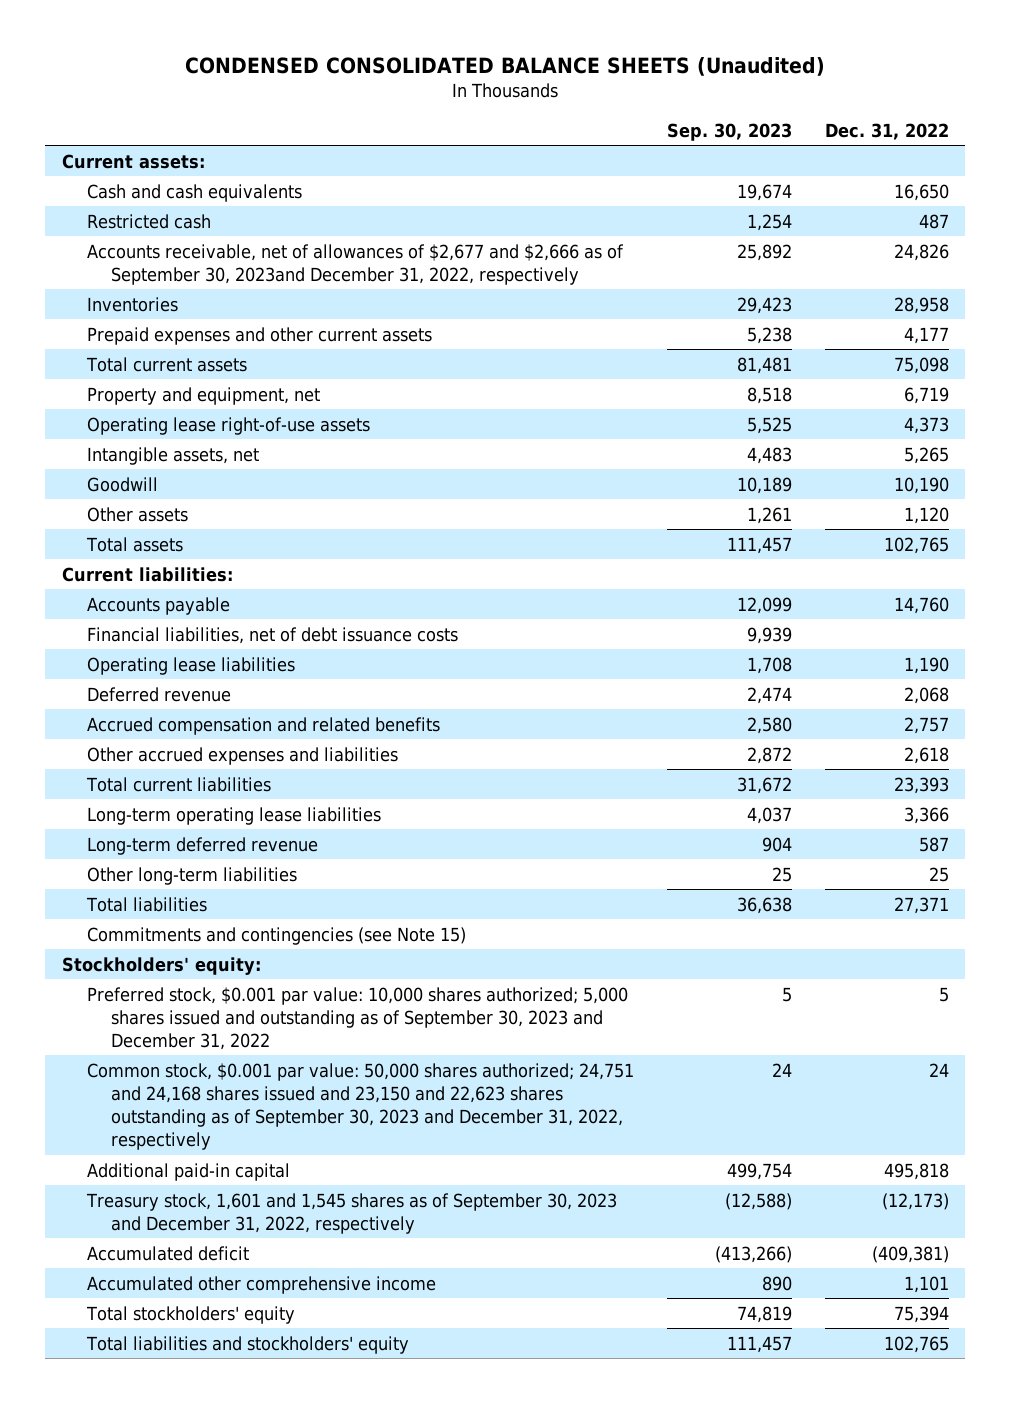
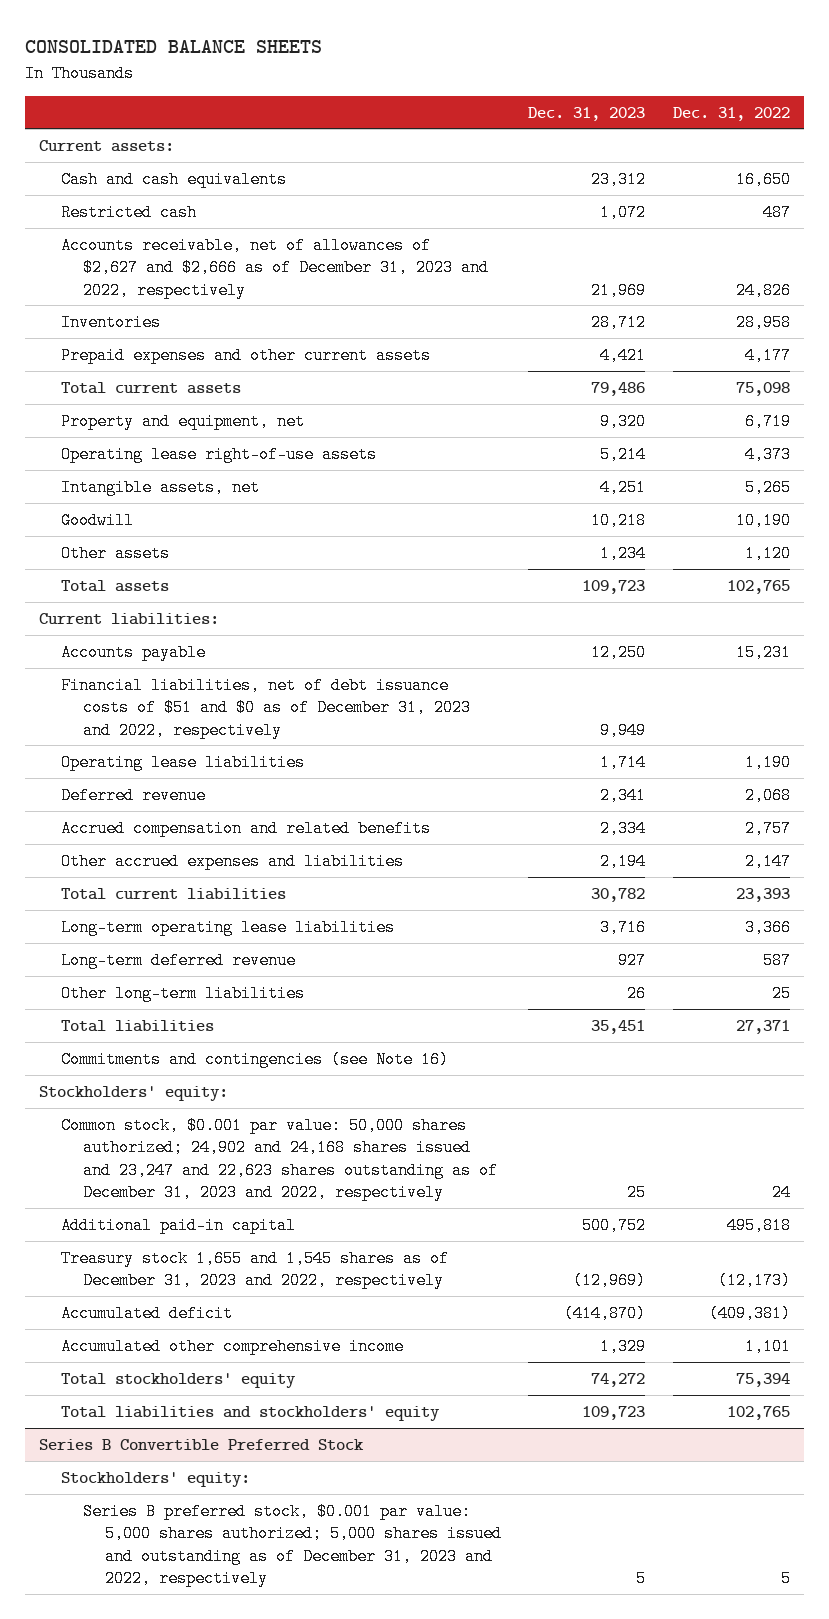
[185,57,826,77] CONDENSED CONSOLIDATED BALANCE SHEETS (Unaudited) -> [24,39,322,53] CONSOLIDATED BALANCE SHEETS
[666,122,792,141] Sep. 30, 2023 -> none
none -> [528,106,646,121] Dec. 31, 2023
[86,243,624,285] Accounts receivable, net of allowances of $2,677 and $2,666 as of September 30, 2023and December 31, 2022, respectively -> [60,236,489,299] Accounts receivable, net of allowances of $2,627 and $2,666 as of December 31, 2023 and 2022, respectively
[893,596,949,614] 14,760 -> [736,643,792,661] 15,231
[86,626,458,644] Financial liabilities, net of debt issuance costs -> [60,676,471,739] Financial liabilities, net of debt issuance costs of $51 and $0 as of December 31, 2023 and 2022, respectively
[903,746,949,764] 2,618 -> [745,852,792,870] 2,147
[86,926,466,945] Commitments and contingencies (see Note 15) -> [60,1050,449,1068] Commitments and contingencies (see Note 16)
[86,986,628,1050] Preferred stock, $0.001 par value: 10,000 shares authorized; 5,000 shares issued and outstanding as of September 30, 2023 and December 31, 2022 -> none
[86,1062,634,1151] Common stock, $0.001 par value: 50,000 shares authorized; 24,751 and 24,168 shares issued and 23,150 and 22,623 shares outstanding as of September 30, 2023 and December 31, 2022, respectively -> [60,1116,498,1202] Common stock, $0.001 par value: 50,000 shares authorized; 24,902 and 24,168 shares issued and 23,247 and 22,623 shares outstanding as of December 31, 2023 and 2022, respectively
[85,1192,617,1234] Treasury stock, 1,601 and 1,545 shares as of September 30, 2023 and December 31, 2022, respectively -> [60,1249,449,1290] Treasury stock 1,655 and 1,545 shares as of December 31, 2023 and 2022, respectively
none -> [38,1438,364,1450] Series B Convertible Preferred Stock
none -> [60,1471,250,1487] Stockholders' equity:
none -> [82,1502,502,1588] Series B preferred stock, $0.001 par value: 5,000 shares authorized; 5,000 shares issued and outstanding as of December 31, 2023 and 2022, respectively

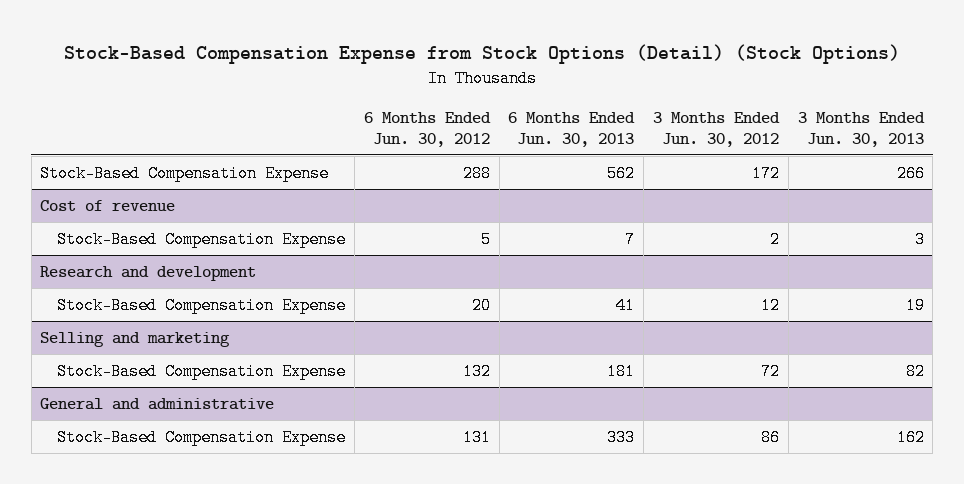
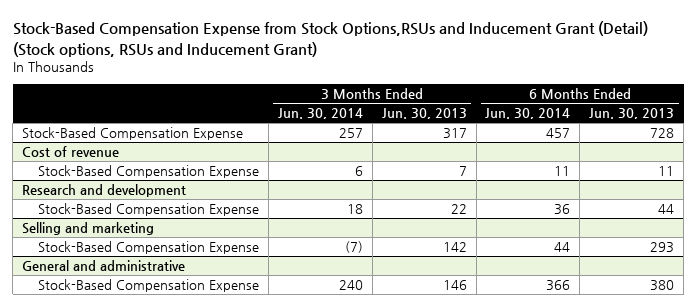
[64,44,901,65] Stock-Based Compensation Expense from Stock Options (Detail) (Stock Options) -> [12,21,648,57] Stock-Based Compensation Expense from Stock Options,RSUs and Inducement Grant (Detail) (Stock options, RSUs and Inducement Grant)
[363,112,491,147] 6 Months Ended Jun. 30, 2012 -> none
[653,112,781,147] 3 Months Ended Jun. 30, 2012 -> none
none -> [277,108,363,120] Jun. 30, 2014
none -> [485,108,571,120] Jun. 30, 2014
[607,164,636,182] 562 -> [650,128,675,139] 728
[896,164,925,182] 266 -> [442,128,467,140] 317
[625,230,636,248] 7 -> [658,166,675,177] 11
[914,230,925,248] 3 -> [458,166,467,177] 7
[616,296,636,314] 41 -> [658,204,675,215] 44
[905,296,925,314] 19 -> [450,204,467,215] 22
[607,362,636,380] 181 -> [650,242,675,254] 293
[905,362,925,380] 82 -> [442,242,467,253] 142
[607,428,636,446] 333 -> [650,280,675,292] 380
[896,428,925,446] 162 -> [442,280,467,291] 146

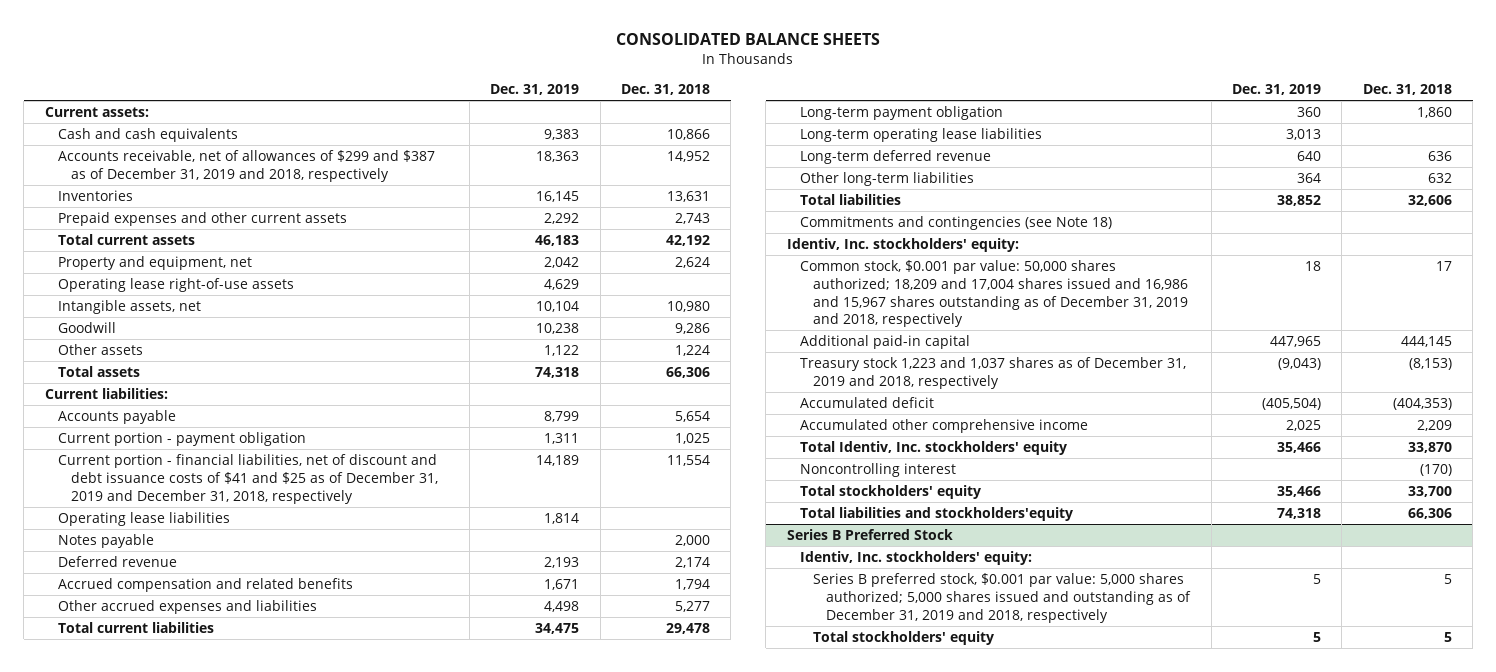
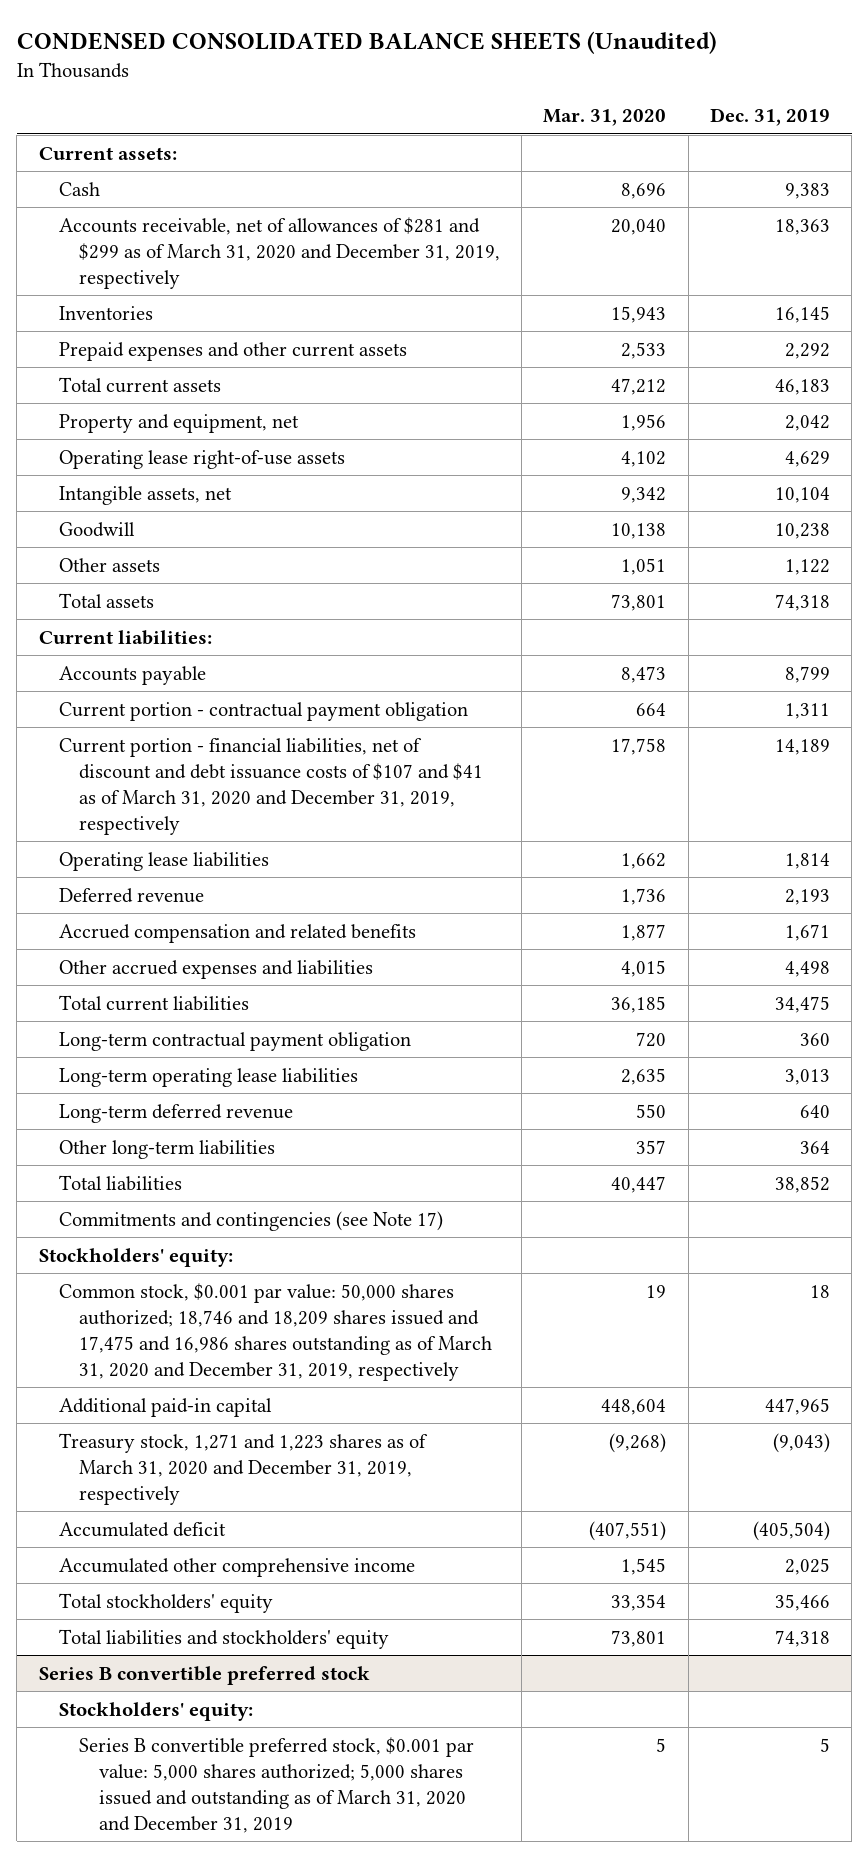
[616,33,881,46] CONSOLIDATED BALANCE SHEETS -> [16,31,717,55] CONDENSED CONSOLIDATED BALANCE SHEETS (Unaudited)
[620,84,710,96] Dec. 31, 2018 -> none
none -> [543,109,667,127] Mar. 31, 2020
[57,127,238,142] Cash and cash equivalents -> [58,181,100,196] Cash
[57,149,435,182] Accounts receivable, net of allowances of $299 and $387 as of December 31, 2019 and 2018, respectively -> [58,216,500,289] Accounts receivable, net of allowances of $281 and $299 as of March 31, 2020 and December 31, 2019, respectively
[57,431,306,446] Current portion - payment obligation -> [58,701,468,721] Current portion - contractual payment obligation
[57,453,439,504] Current portion - financial liabilities, net of discount and debt issuance costs of $41 and $25 as of December 31, 2019 and December 31, 2018, respectively -> [58,737,483,835] Current portion - financial liabilities, net of discount and debt issuance costs of $107 and $41 as of March 31, 2020 and December 31, 2019, respectively
[57,533,154,548] Notes payable -> none
[799,105,1003,120] Long-term payment obligation -> [58,1031,411,1051] Long-term contractual payment obligation
[799,215,1112,230] Commitments and contingencies (see Note 18) -> [58,1210,443,1231] Commitments and contingencies (see Note 17)
[786,237,1019,252] Identiv, Inc. stockholders' equity: -> [38,1247,233,1267] Stockholders' equity:
[799,259,1189,328] Common stock, $0.001 par value: 50,000 shares authorized; 18,209 and 17,004 shares issued and 16,986 and 15,967 shares outstanding as of December 31, 2019 and 2018, respectively -> [58,1282,492,1381] Common stock, $0.001 par value: 50,000 shares authorized; 18,746 and 18,209 shares issued and 17,475 and 16,986 shares outstanding as of March 31, 2020 and December 31, 2019, respectively
[799,356,1186,389] Treasury stock 1,223 and 1,037 shares as of December 31, 2019 and 2018, respectively -> [58,1432,428,1505] Treasury stock, 1,271 and 1,223 shares as of March 31, 2020 and December 31, 2019, respectively
[799,440,1067,455] Total Identiv, Inc. stockholders' equity -> none
[799,462,956,477] Noncontrolling interest -> none
[813,630,995,645] Total stockholders' equity -> none
[799,506,1073,521] Total liabilities and stockholders'equity -> [58,1628,389,1649] Total liabilities and stockholders' equity
[786,528,953,540] Series B Preferred Stock -> [38,1665,370,1685] Series B convertible preferred stock
[799,550,1032,565] Identiv, Inc. stockholders' equity: -> [58,1701,253,1721] Stockholders' equity:
[813,572,1192,623] Series B preferred stock, $0.001 par value: 5,000 shares authorized; 5,000 shares issued and outstanding as of December 31, 2019 and 2018, respectively -> [78,1736,474,1833] Series B convertible preferred stock, $0.001 par value: 5,000 shares authorized; 5,000 shares issued and outstanding as of March 31, 2020 and December 31, 2019

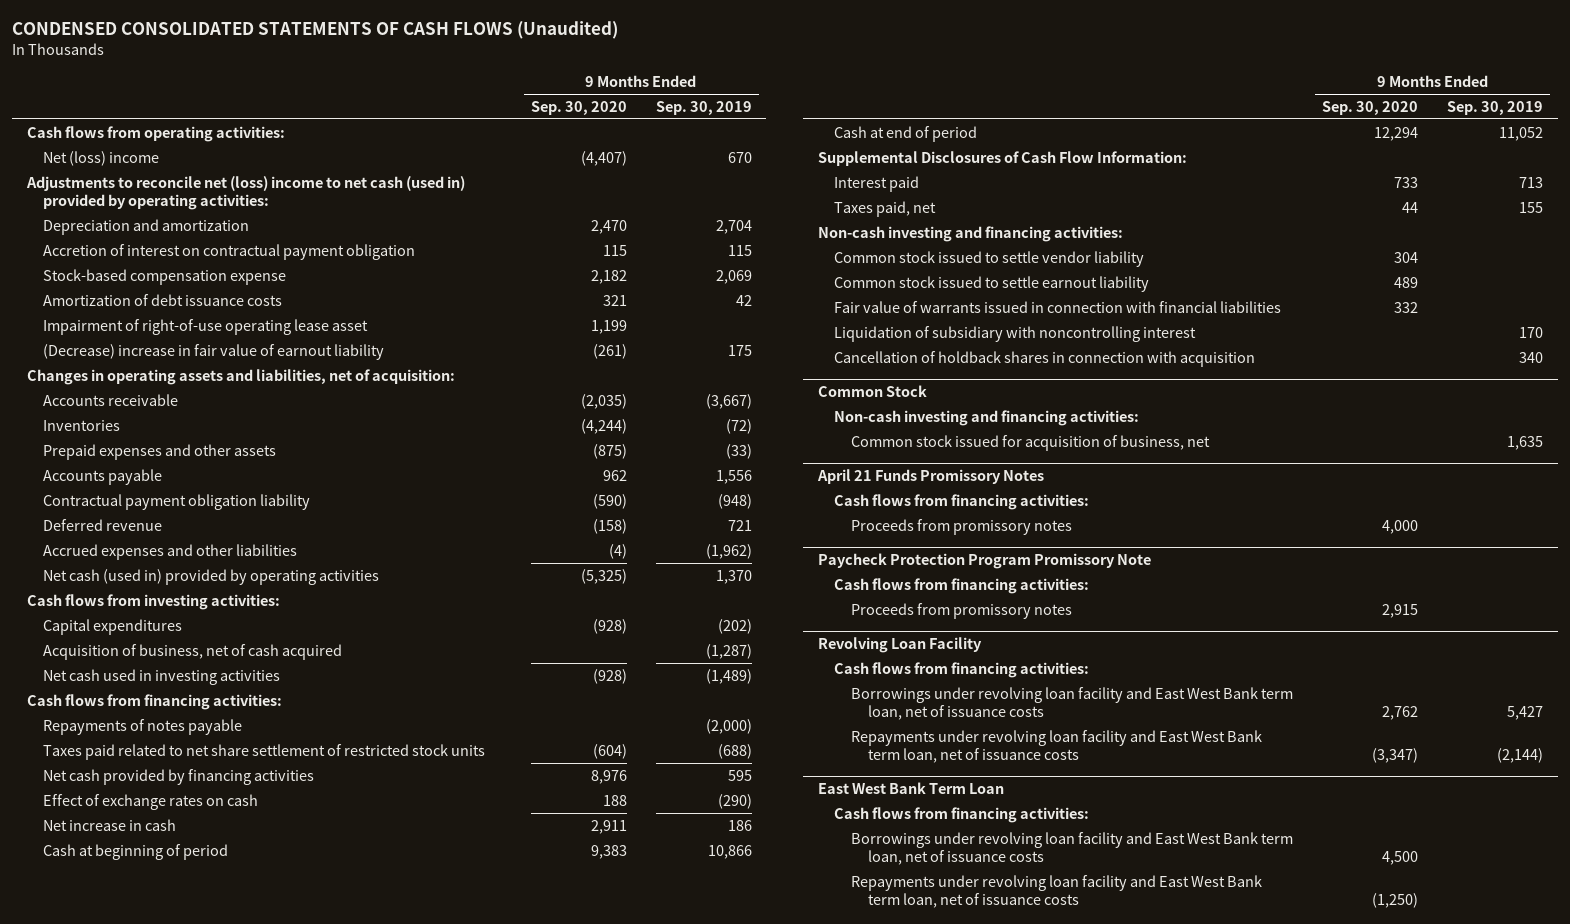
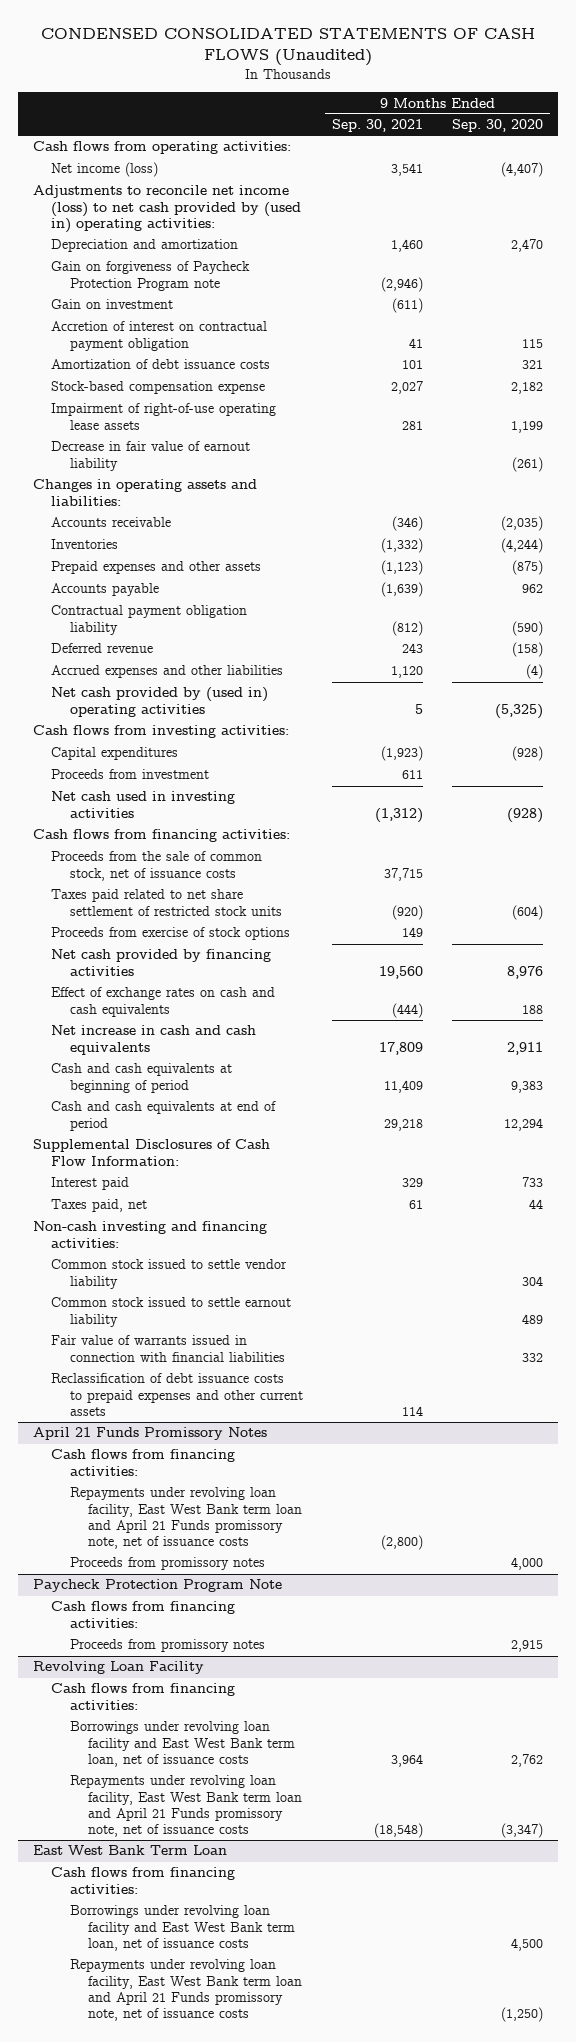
[655,100,752,115] Sep. 30, 2019 -> none
none -> [331,119,423,133] Sep. 30, 2021
[43,150,160,166] Net (loss) income -> [51,162,159,178] Net income (loss)
[25,175,465,211] Adjustments to reconcile net (loss) income to net cash (used in) provided by operating activities: -> [32,185,302,233] Adjustments to reconcile net income (loss) to net cash provided by (used in) operating activities:
none -> [51,261,251,291] Gain on forgiveness of Paycheck Protection Program note
none -> [51,299,174,310] Gain on investment
[43,268,287,285] Stock-based compensation expense -> [51,381,266,395] Stock-based compensation expense
[43,318,369,335] Impairment of right-of-use operating lease asset -> [51,403,277,430] Impairment of right-of-use operating lease assets
[43,343,385,360] (Decrease) increase in fair value of earnout liability -> [51,441,251,471] Decrease in fair value of earnout liability
[26,368,455,385] Changes in operating assets and liabilities, net of acquisition: -> [32,479,257,506] Changes in operating assets and liabilities:
[43,568,380,585] Net cash (used in) provided by operating activities -> [51,687,269,717] Net cash provided by (used in) operating activities
[43,643,343,660] Acquisition of business, net of cash acquired -> none
none -> [51,769,210,780] Proceeds from investment
[43,718,243,735] Repayments of notes payable -> none
none -> [51,851,263,881] Proceeds from the sale of common stock, net of issuance costs
none -> [51,927,291,941] Proceeds from exercise of stock options
[43,793,259,810] Effect of exchange rates on cash -> [51,987,276,1017] Effect of exchange rates on cash and cash equivalents
[43,818,177,831] Net increase in cash -> [51,1025,257,1055] Net increase in cash and cash equivalents
[43,843,229,860] Cash at beginning of period -> [51,1063,233,1093] Cash and cash equivalents at beginning of period
[834,125,978,142] Cash at end of period -> [51,1101,277,1131] Cash and cash equivalents at end of period
[834,325,1197,342] Liquidation of subsidiary with noncontrolling interest -> none
[834,350,1256,367] Cancellation of holdback shares in connection with acquisition -> none
[817,385,927,398] Common Stock -> none
[834,409,1140,426] Non-cash investing and financing activities: -> none
[851,434,1211,451] Common stock issued for acquisition of business, net -> none
none -> [51,1373,303,1416] Reclassification of debt issuance costs to prepaid expenses and other current assets
none -> [69,1487,303,1549] Repayments under revolving loan facility, East West Bank term loan and April 21 Funds promissory note, net of issuance costs
[817,553,1151,570] Paycheck Protection Program Promissory Note -> [32,1579,282,1593] Paycheck Protection Program Note
[851,729,1263,764] Repayments under revolving loan facility and East West Bank term loan, net of issuance costs -> [69,1775,303,1837] Repayments under revolving loan facility, East West Bank term loan and April 21 Funds promissory note, net of issuance costs
[851,874,1263,909] Repayments under revolving loan facility and East West Bank term loan, net of issuance costs -> [69,1959,303,2021] Repayments under revolving loan facility, East West Bank term loan and April 21 Funds promissory note, net of issuance costs

